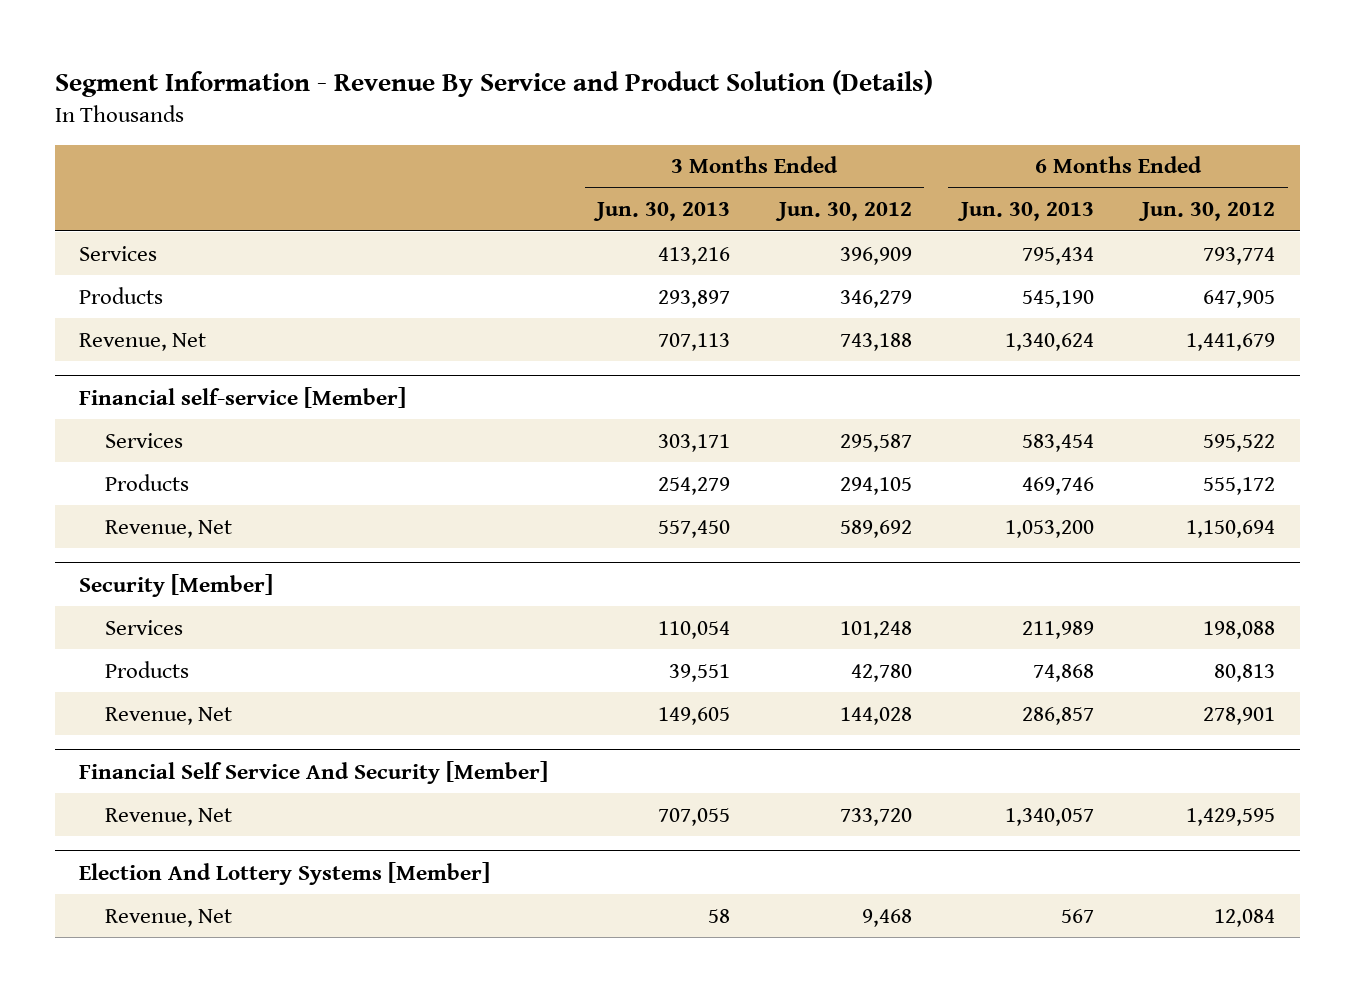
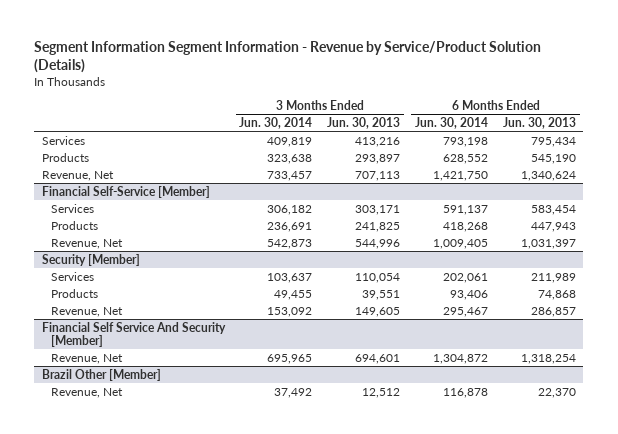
[54,69,933,97] Segment Information - Revenue By Service and Product Solution (Details) -> [34,41,542,74] Segment Information Segment Information - Revenue by Service/Product Solution (Details)
[774,202,912,222] Jun. 30, 2012 -> none
[1138,202,1276,222] Jun. 30, 2012 -> none
none -> [239,117,313,130] Jun. 30, 2014
none -> [415,117,489,130] Jun. 30, 2014
[79,386,407,408] Financial self-service [Member] -> [41,185,210,198] Financial Self-Service [Member]
[658,476,731,495] 254,279 -> [355,221,401,232] 241,825
[1021,476,1094,495] 469,746 -> [530,221,576,232] 447,943
[658,519,731,538] 557,450 -> [355,238,401,249] 544,996
[1004,519,1094,538] 1,053,200 -> [520,238,576,249] 1,031,397
[79,861,491,885] Election And Lottery Systems [Member] -> none
[658,807,731,826] 707,055 -> [355,353,401,364] 694,601
[1004,807,1094,826] 1,340,057 -> [520,353,576,364] 1,318,254
none -> [41,368,161,381] Brazil Other [Member]
[708,908,731,923] 58 -> [362,387,401,398] 12,512
[1060,908,1094,923] 567 -> [537,387,576,398] 22,370

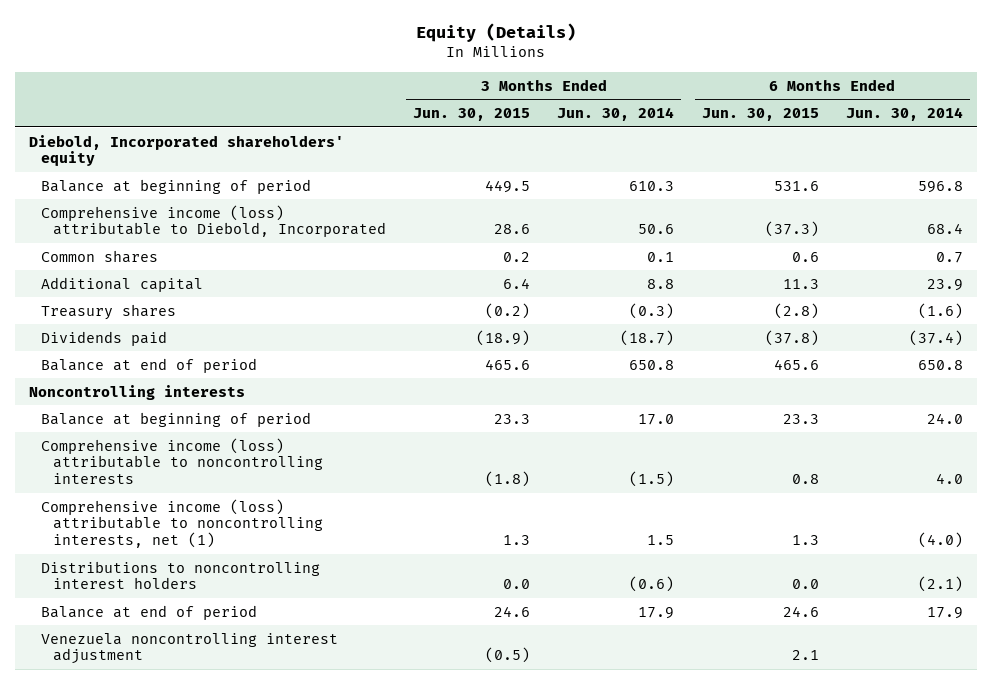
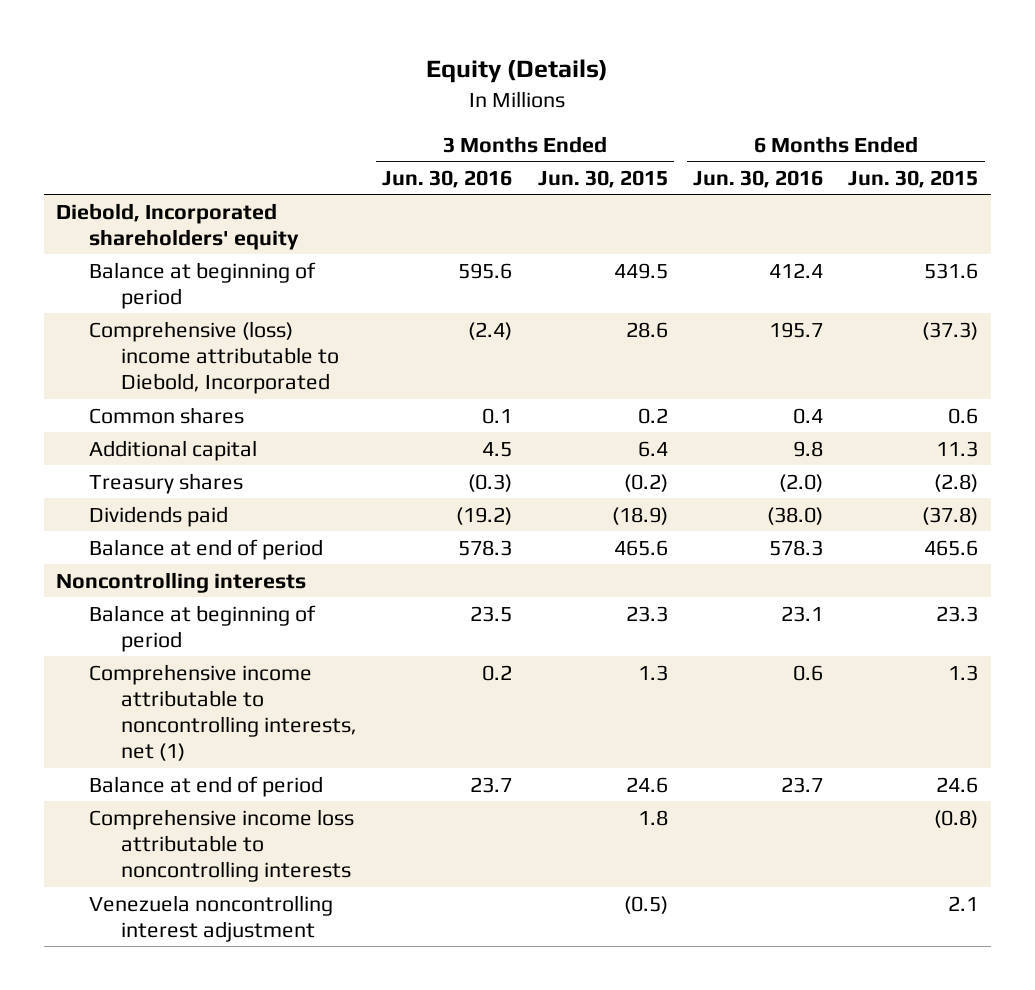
[557,106,675,121] Jun. 30, 2014 -> none
[845,106,963,121] Jun. 30, 2014 -> none
none -> [382,169,513,188] Jun. 30, 2016
none -> [692,169,823,188] Jun. 30, 2016
[40,204,386,238] Comprehensive income (loss) attributable to Diebold, Incorporated -> [88,320,339,395] Comprehensive (loss) income attributable to Diebold, Incorporated
[40,437,323,485] Comprehensive income (loss) attributable to noncontrolling interests -> none
[40,560,320,590] Distributions to noncontrolling interest holders -> none
[40,498,323,549] Comprehensive income (loss) attributable to noncontrolling interests, net (1) -> [88,663,357,762] Comprehensive income attributable to noncontrolling interests, net (1)
none -> [88,808,354,883] Comprehensive income loss attributable to noncontrolling interests

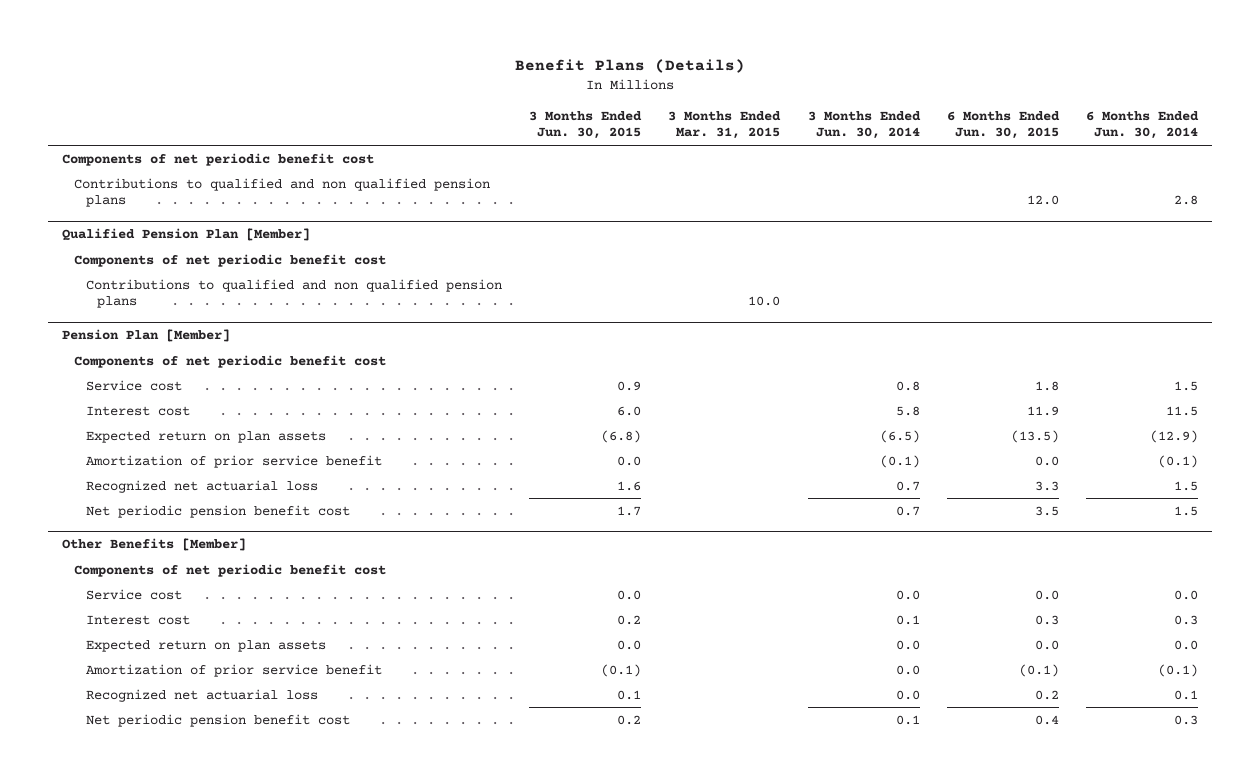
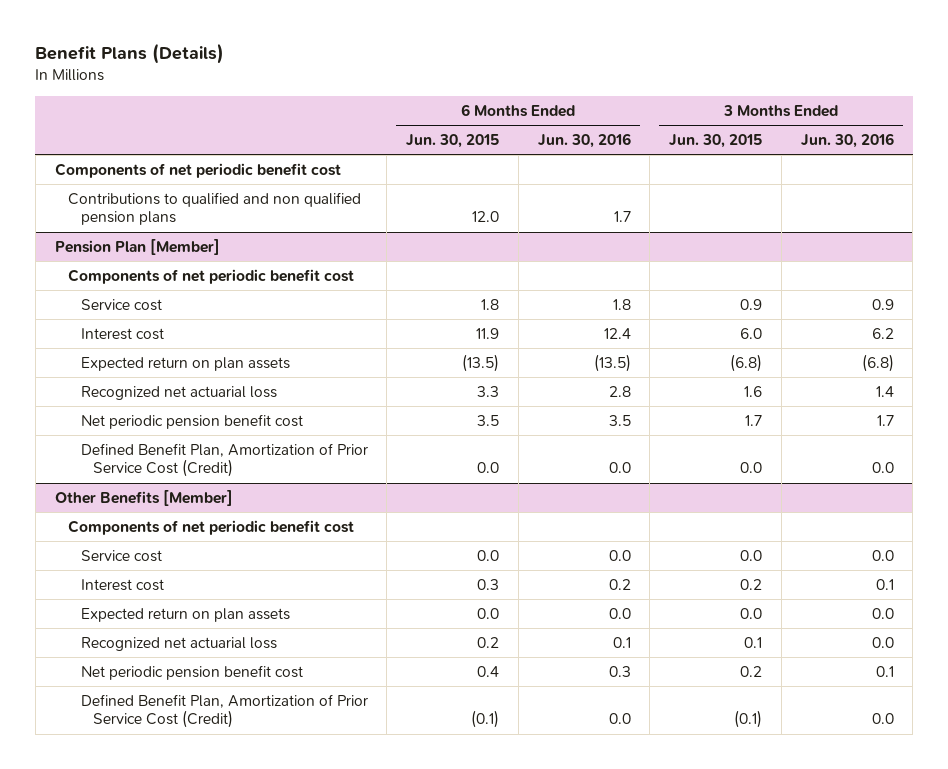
[668,111,782,140] 3 Months Ended Mar. 31, 2015 -> none
[807,111,921,140] 3 Months Ended Jun. 30, 2014 -> none
[1086,111,1200,140] 6 Months Ended Jun. 30, 2014 -> none
none -> [537,133,631,149] Jun. 30, 2016
none -> [800,133,894,149] Jun. 30, 2016
[61,228,310,242] Qualified Pension Plan [Member] -> none
[73,253,386,267] Components of net periodic benefit cost -> none
[85,278,502,309] Contributions to qualified and non qualified pension plans -> none
[85,454,382,468] Amortization of prior service benefit -> none
none -> [80,442,368,478] Defined Benefit Plan, Amortization of Prior Service Cost (Credit)
[85,663,382,677] Amortization of prior service benefit -> none
none -> [80,693,368,729] Defined Benefit Plan, Amortization of Prior Service Cost (Credit)

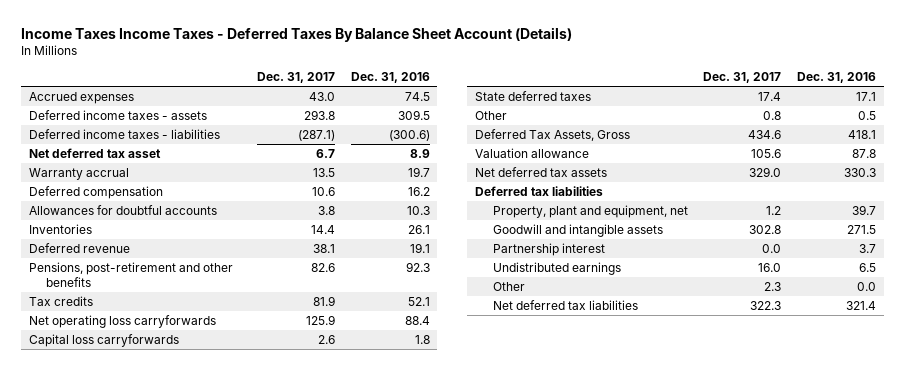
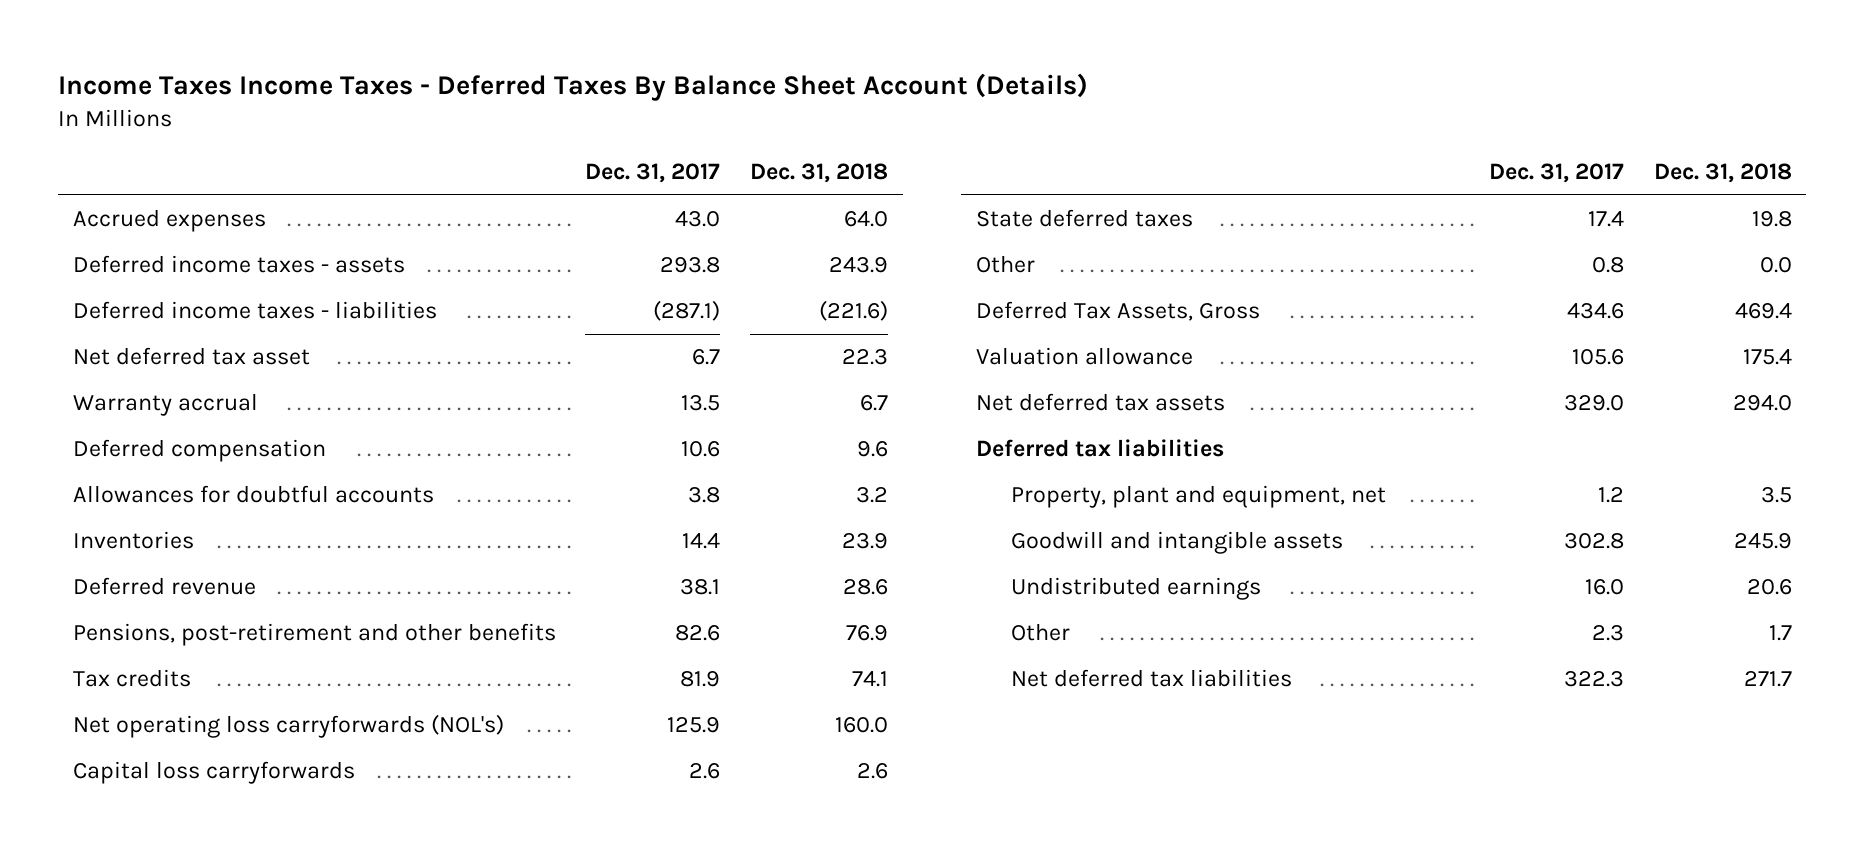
[350,72,430,84] Dec. 31, 2016 -> none
none -> [750,163,889,184] Dec. 31, 2018
[28,314,216,328] Net operating loss carryforwards -> [72,714,504,739] Net operating loss carryforwards (NOL's)
[492,242,605,256] Partnership interest -> none

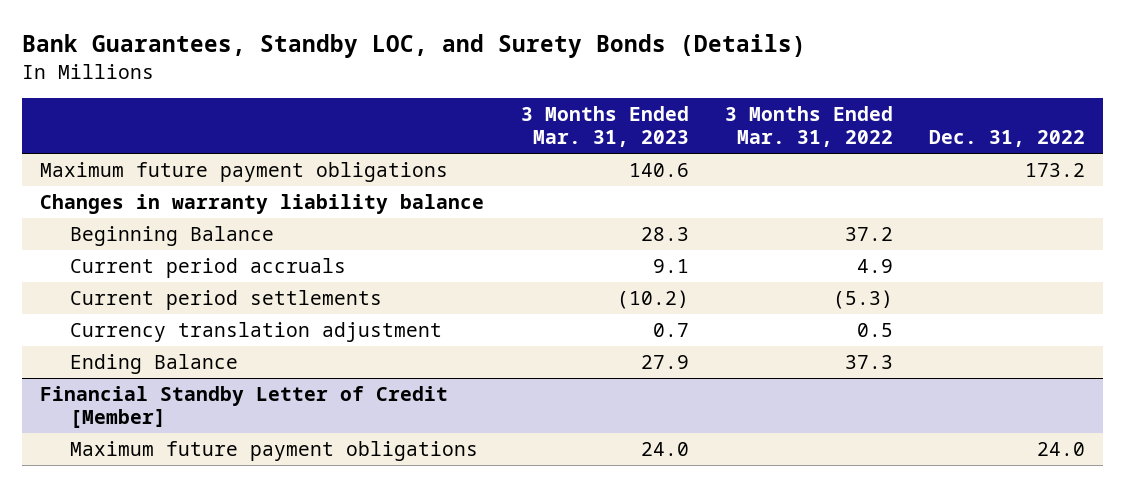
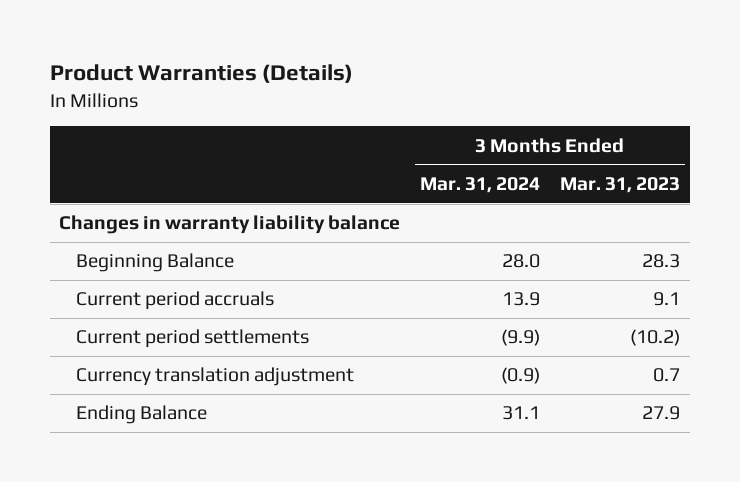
[22,34,807,59] Bank Guarantees, Standby LOC, and Surety Bonds (Details) -> [49,64,353,84] Product Warranties (Details)
[724,105,893,148] 3 Months Ended Mar. 31, 2022 -> none
[929,130,1086,148] Dec. 31, 2022 -> none
none -> [420,176,541,193] Mar. 31, 2024
[40,162,449,183] Maximum future payment obligations -> none
[40,386,449,429] Financial Standby Letter of Credit [Member] -> none
[69,441,478,462] Maximum future payment obligations -> none

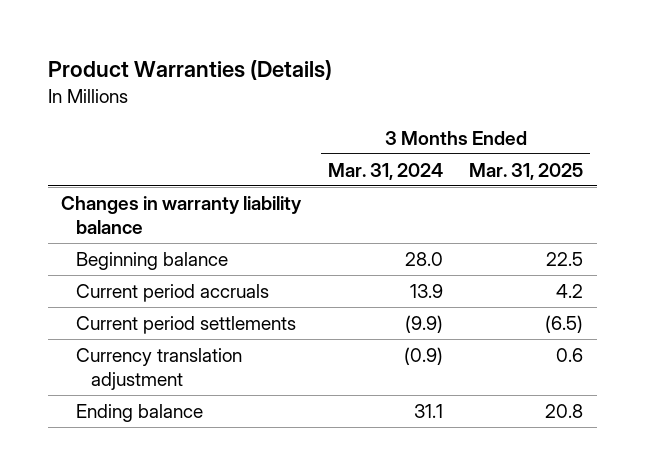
[560,176,681,193] Mar. 31, 2023 -> none
none -> [469,162,584,180] Mar. 31, 2025
[76,253,235,273] Beginning Balance -> [76,251,229,270] Beginning balance
[76,405,208,425] Ending Balance -> [76,403,204,422] Ending balance

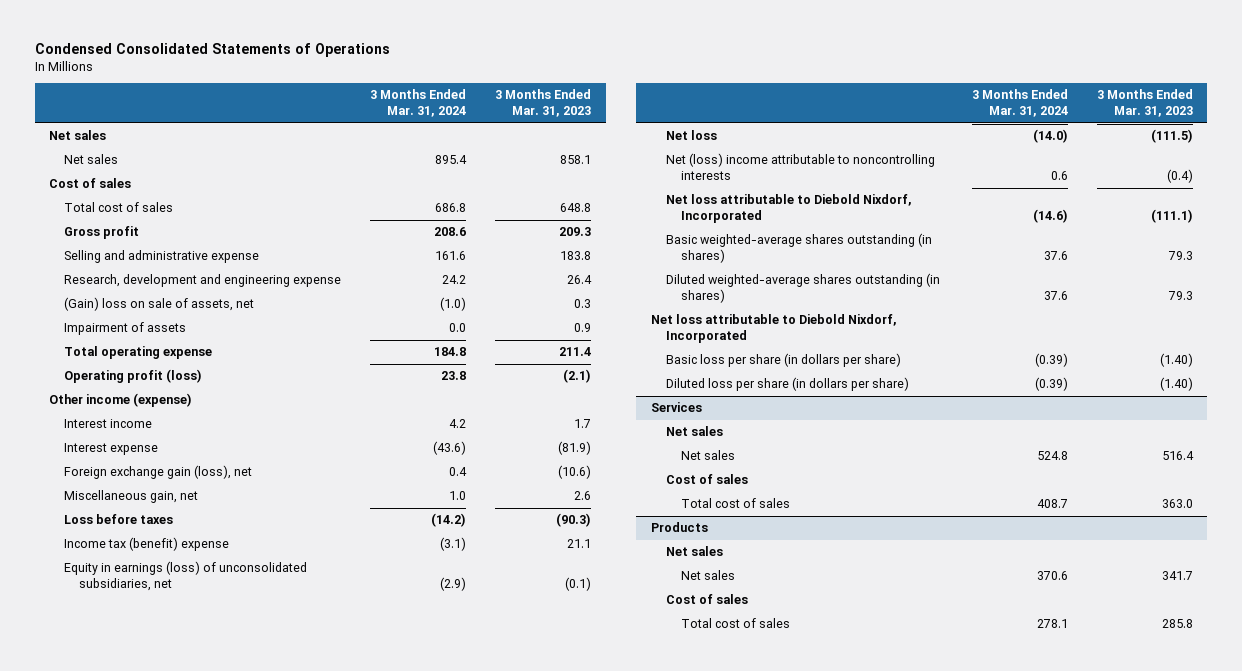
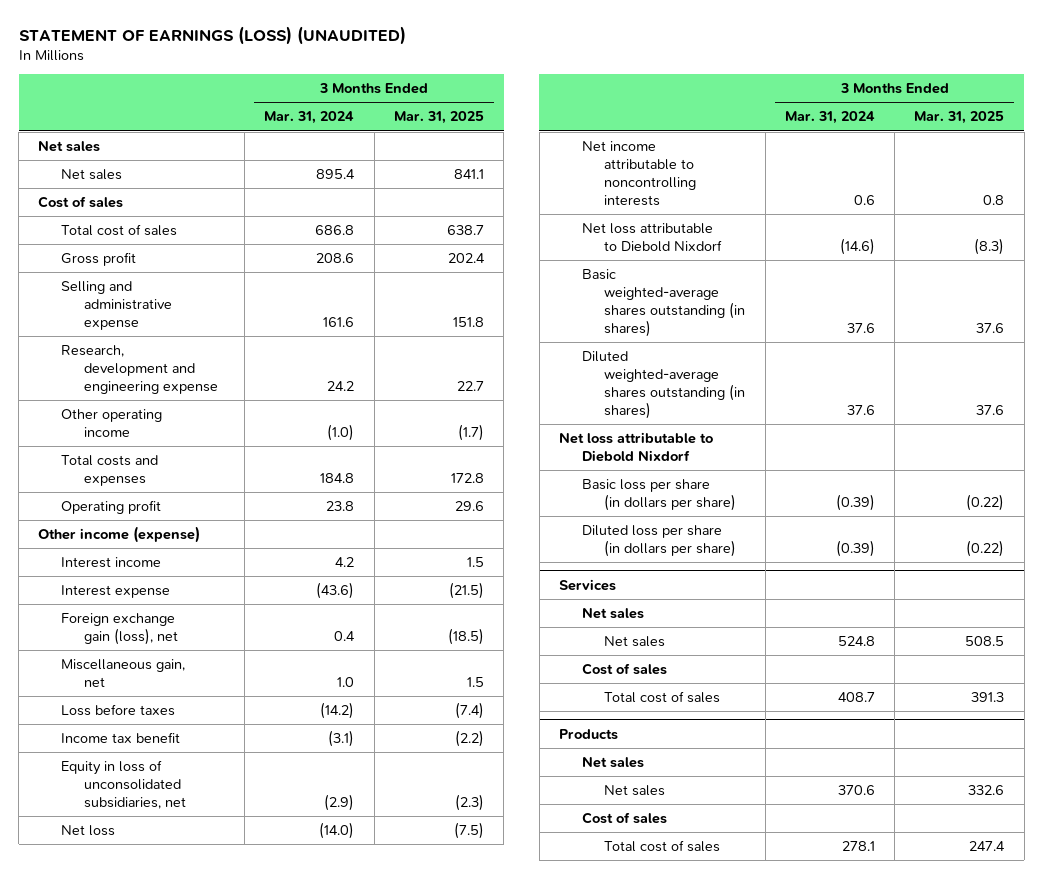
[34,43,390,58] Condensed Consolidated Statements of Operations -> [18,25,406,45] STATEMENT OF EARNINGS (LOSS) (UNAUDITED)
[495,89,592,118] 3 Months Ended Mar. 31, 2023 -> none
none -> [393,111,484,125] Mar. 31, 2025
[64,297,255,312] (Gain) loss on sale of assets, net -> none
[64,322,187,336] Impairment of assets -> none
none -> [61,408,163,437] Other operating income
[64,346,213,360] Total operating expense -> [61,454,159,486] Total costs and expenses
[64,369,203,384] Operating profit (loss) -> [61,499,162,514] Operating profit
[64,537,230,552] Income tax (benefit) expense -> [61,731,181,743] Income tax benefit
[64,561,308,592] Equity in earnings (loss) of unconsolidated subsidiaries, net -> [61,759,186,809] Equity in loss of unconsolidated subsidiaries, net
[665,153,935,181] Net (loss) income attributable to noncontrolling interests -> [581,140,697,206] Net income attributable to noncontrolling interests
[665,194,912,224] Net loss attributable to Diebold Nixdorf, Incorporated -> [581,222,723,252] Net loss attributable to Diebold Nixdorf
[650,314,897,344] Net loss attributable to Diebold Nixdorf, Incorporated -> [558,431,713,462] Net loss attributable to Diebold Nixdorf

